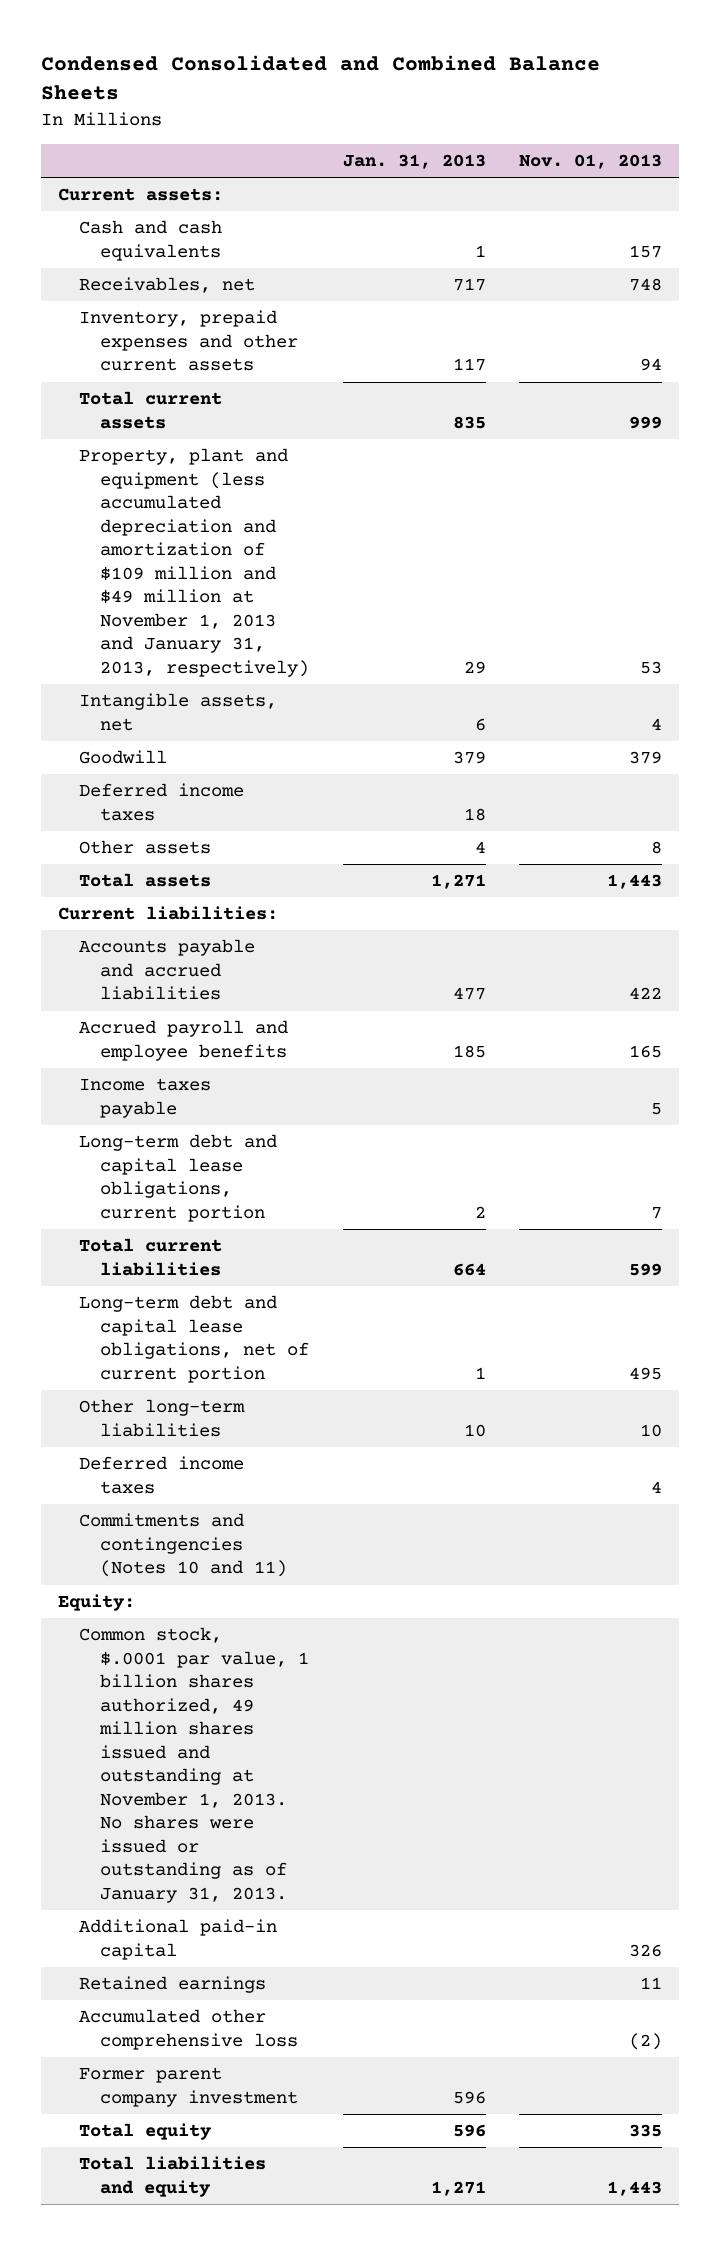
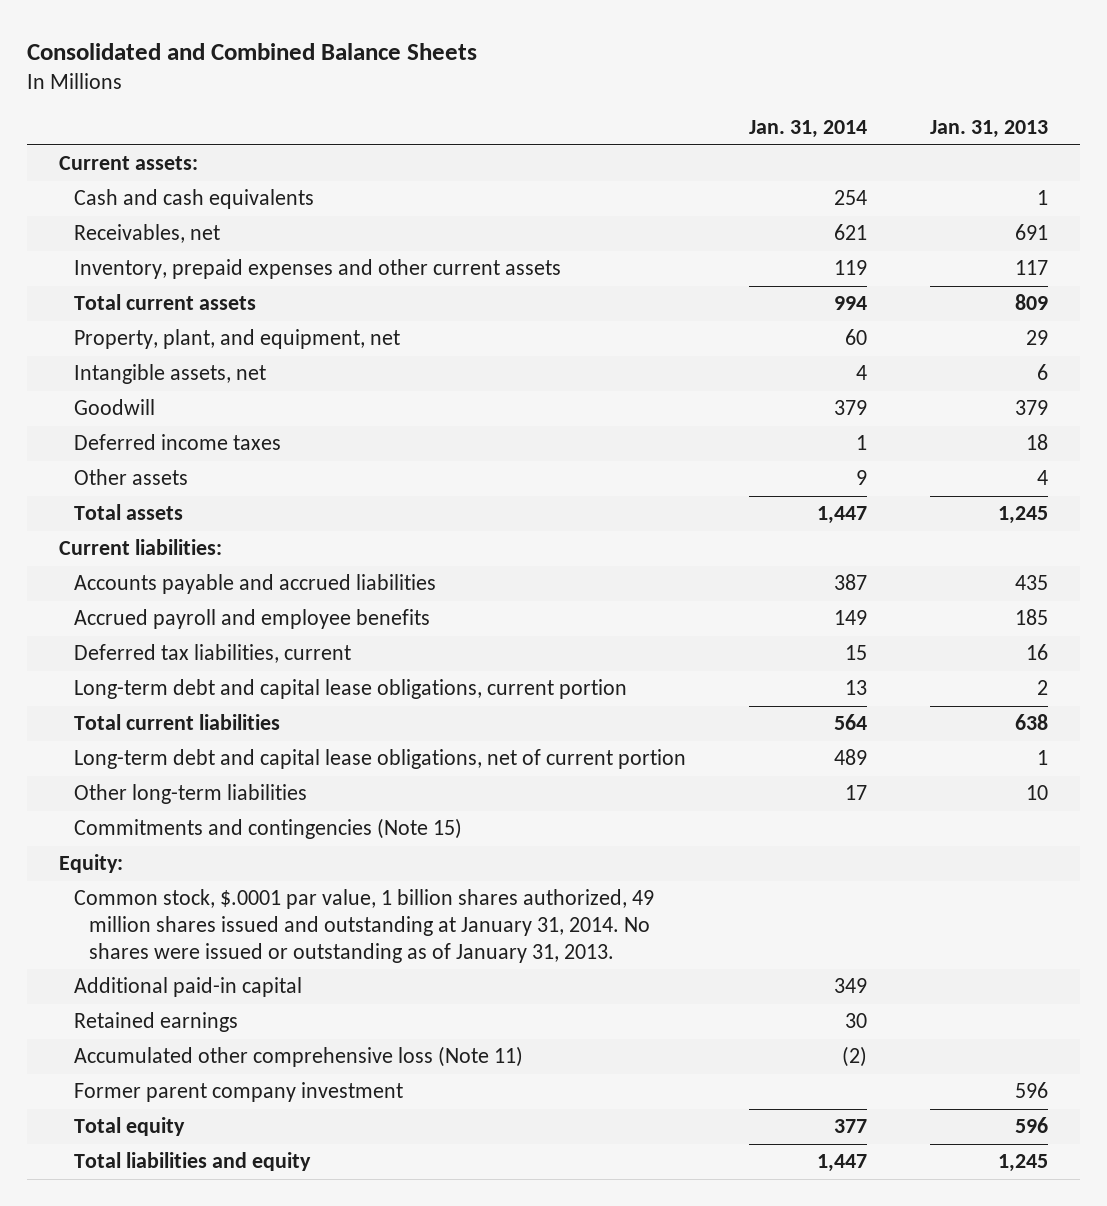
[40,55,600,101] Condensed Consolidated and Combined Balance Sheets -> [26,43,477,61] Consolidated and Combined Balance Sheets
[519,153,663,169] Nov. 01, 2013 -> none
none -> [748,120,867,139] Jan. 31, 2014
[452,278,486,292] 717 -> [1015,224,1049,241] 691
[452,415,486,429] 835 -> [1015,294,1049,311] 809
[78,448,310,677] Property, plant and equipment (less accumulated depreciation and amortization of $109 million and $49 million at November 1, 2013 and January 31, 2013, respectively) -> [73,329,400,350] Property, plant, and equipment, net
[430,874,486,890] 1,271 -> [998,506,1049,525] 1,245
[452,987,486,1001] 477 -> [1015,575,1049,591] 435
[78,1078,211,1118] Income taxes payable -> none
none -> [73,644,351,664] Deferred tax liabilities, current
[452,1262,486,1276] 664 -> [1015,714,1049,731] 638
[78,1456,244,1494] Deferred income taxes -> none
[78,1513,288,1578] Commitments and contingencies (Notes 10 and 11) -> [73,818,462,840] Commitments and contingencies (Note 15)
[78,1627,310,1903] Common stock, $.0001 par value, 1 billion shares authorized, 49 million shares issued and outstanding at November 1, 2013. No shares were issued or outstanding as of January 31, 2013. -> [73,889,654,963] Common stock, $.0001 par value, 1 billion shares authorized, 49 million shares issued and outstanding at January 31, 2014. No shares were issued or outstanding as of January 31, 2013.
[78,2009,299,2050] Accumulated other comprehensive loss -> [73,1046,523,1068] Accumulated other comprehensive loss (Note 11)
[430,2180,486,2196] 1,271 -> [998,1154,1049,1173] 1,245

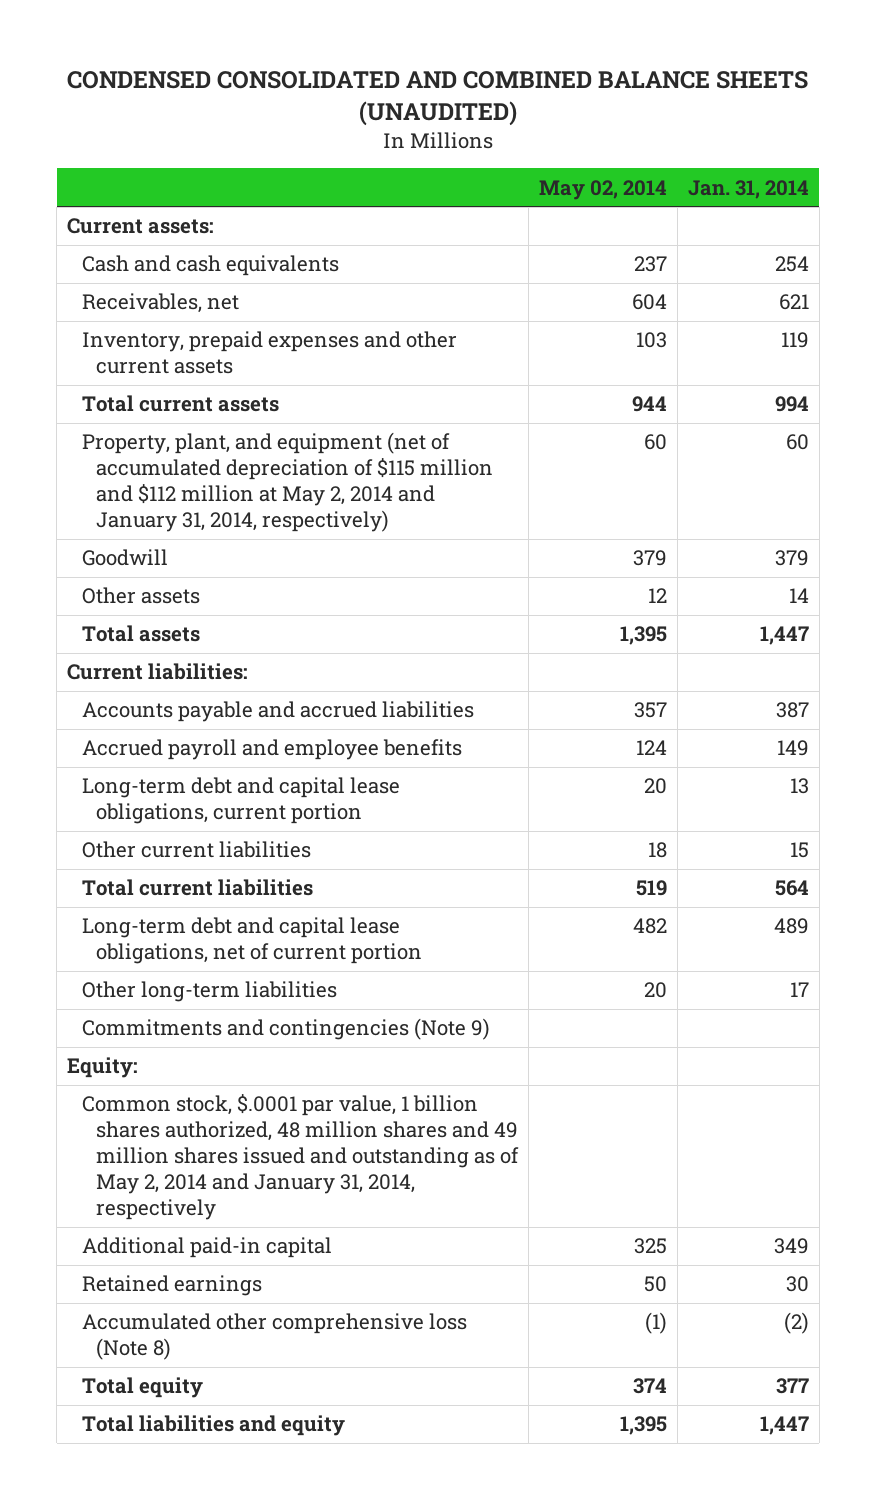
[26,43,477,61] Consolidated and Combined Balance Sheets -> [66,71,808,127] CONDENSED CONSOLIDATED AND COMBINED BALANCE SHEETS (UNAUDITED)
[930,120,1049,139] Jan. 31, 2013 -> none
none -> [539,179,668,200] May 02, 2014
[73,364,266,385] Intangible assets, net -> none
[73,329,400,350] Property, plant, and equipment, net -> [81,432,494,533] Property, plant, and equipment (net of accumulated depreciation of $115 million and $112 million at May 2, 2014 and January 31, 2014, respectively)
[73,434,281,451] Deferred income taxes -> none
[855,470,867,486] 9 -> [788,588,809,604] 14
[73,644,351,664] Deferred tax liabilities, current -> none
none -> [81,841,311,859] Other current liabilities
[73,818,462,840] Commitments and contingencies (Note 15) -> [81,1018,490,1041] Commitments and contingencies (Note 9)
[73,889,654,963] Common stock, $.0001 par value, 1 billion shares authorized, 49 million shares issued and outstanding at January 31, 2014. No shares were issued or outstanding as of January 31, 2013. -> [81,1094,520,1221] Common stock, $.0001 par value, 1 billion shares authorized, 48 million shares and 49 million shares issued and outstanding as of May 2, 2014 and January 31, 2014, respectively
[73,1082,403,1103] Former parent company investment -> none
[73,1046,523,1068] Accumulated other comprehensive loss (Note 11) -> [81,1313,467,1361] Accumulated other comprehensive loss (Note 8)

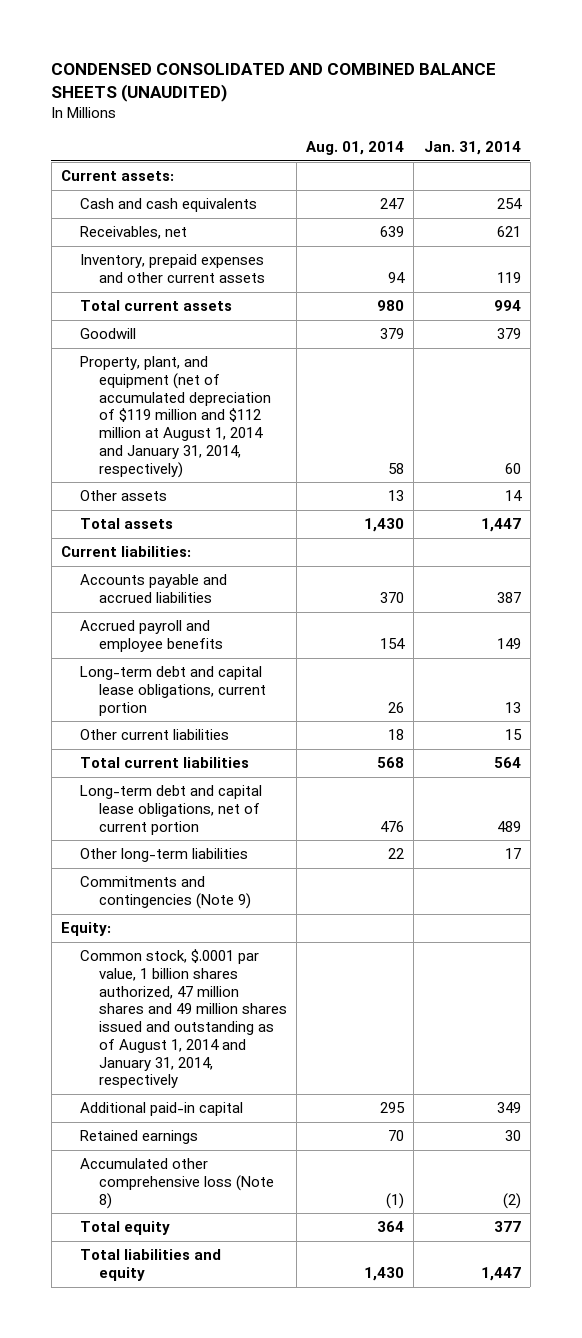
[539,179,668,200] May 02, 2014 -> none
none -> [306,141,405,156] Aug. 01, 2014
[81,432,494,533] Property, plant, and equipment (net of accumulated depreciation of $115 million and $112 million at May 2, 2014 and January 31, 2014, respectively) -> none
none -> [80,356,272,478] Property, plant, and equipment (net of accumulated depreciation of $119 million and $112 million at August 1, 2014 and January 31, 2014, respectively)
[81,1094,520,1221] Common stock, $.0001 par value, 1 billion shares authorized, 48 million shares and 49 million shares issued and outstanding as of May 2, 2014 and January 31, 2014, respectively -> [80,949,288,1089] Common stock, $.0001 par value, 1 billion shares authorized, 47 million shares and 49 million shares issued and outstanding as of August 1, 2014 and January 31, 2014, respectively

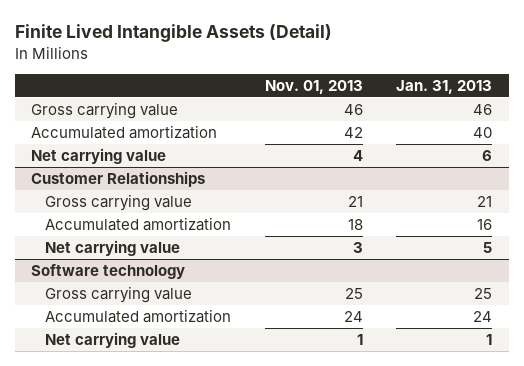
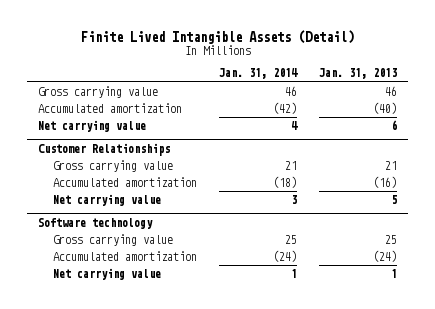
[264,79,363,94] Nov. 01, 2013 -> none
none -> [218,68,298,80] Jan. 31, 2014
[473,127,493,139] 40 -> [372,101,397,114] (40)
[477,219,493,231] 16 -> [372,175,397,188] (16)
[473,311,493,323] 24 -> [372,249,397,262] (24)

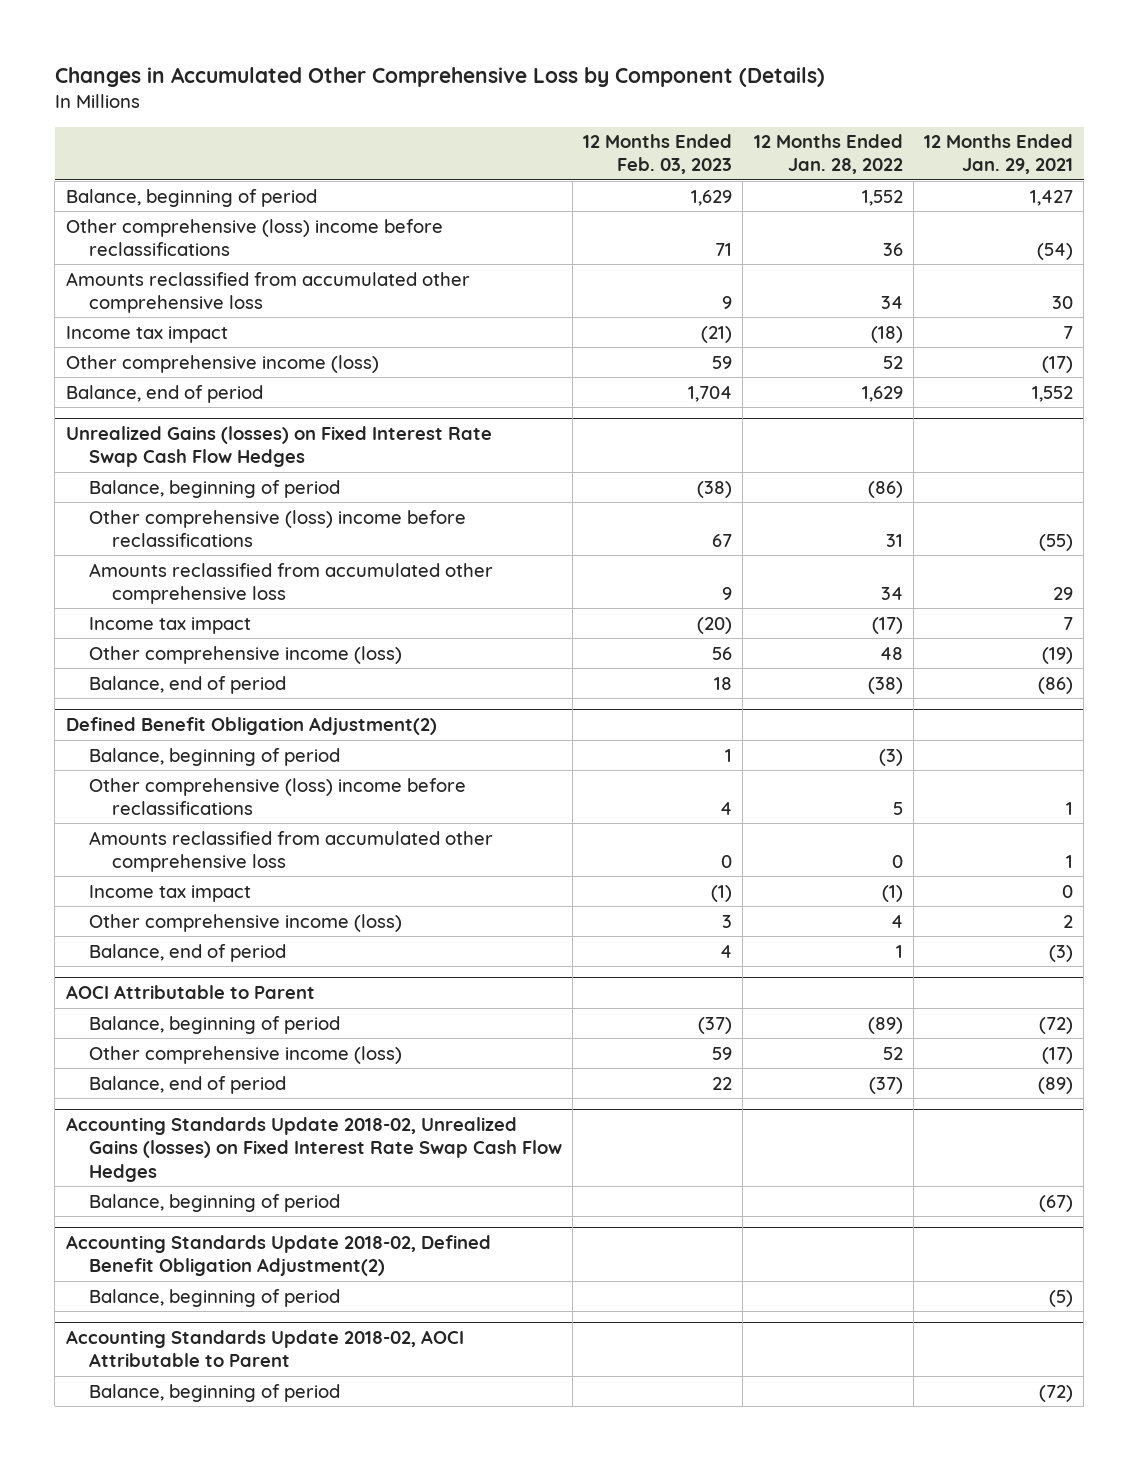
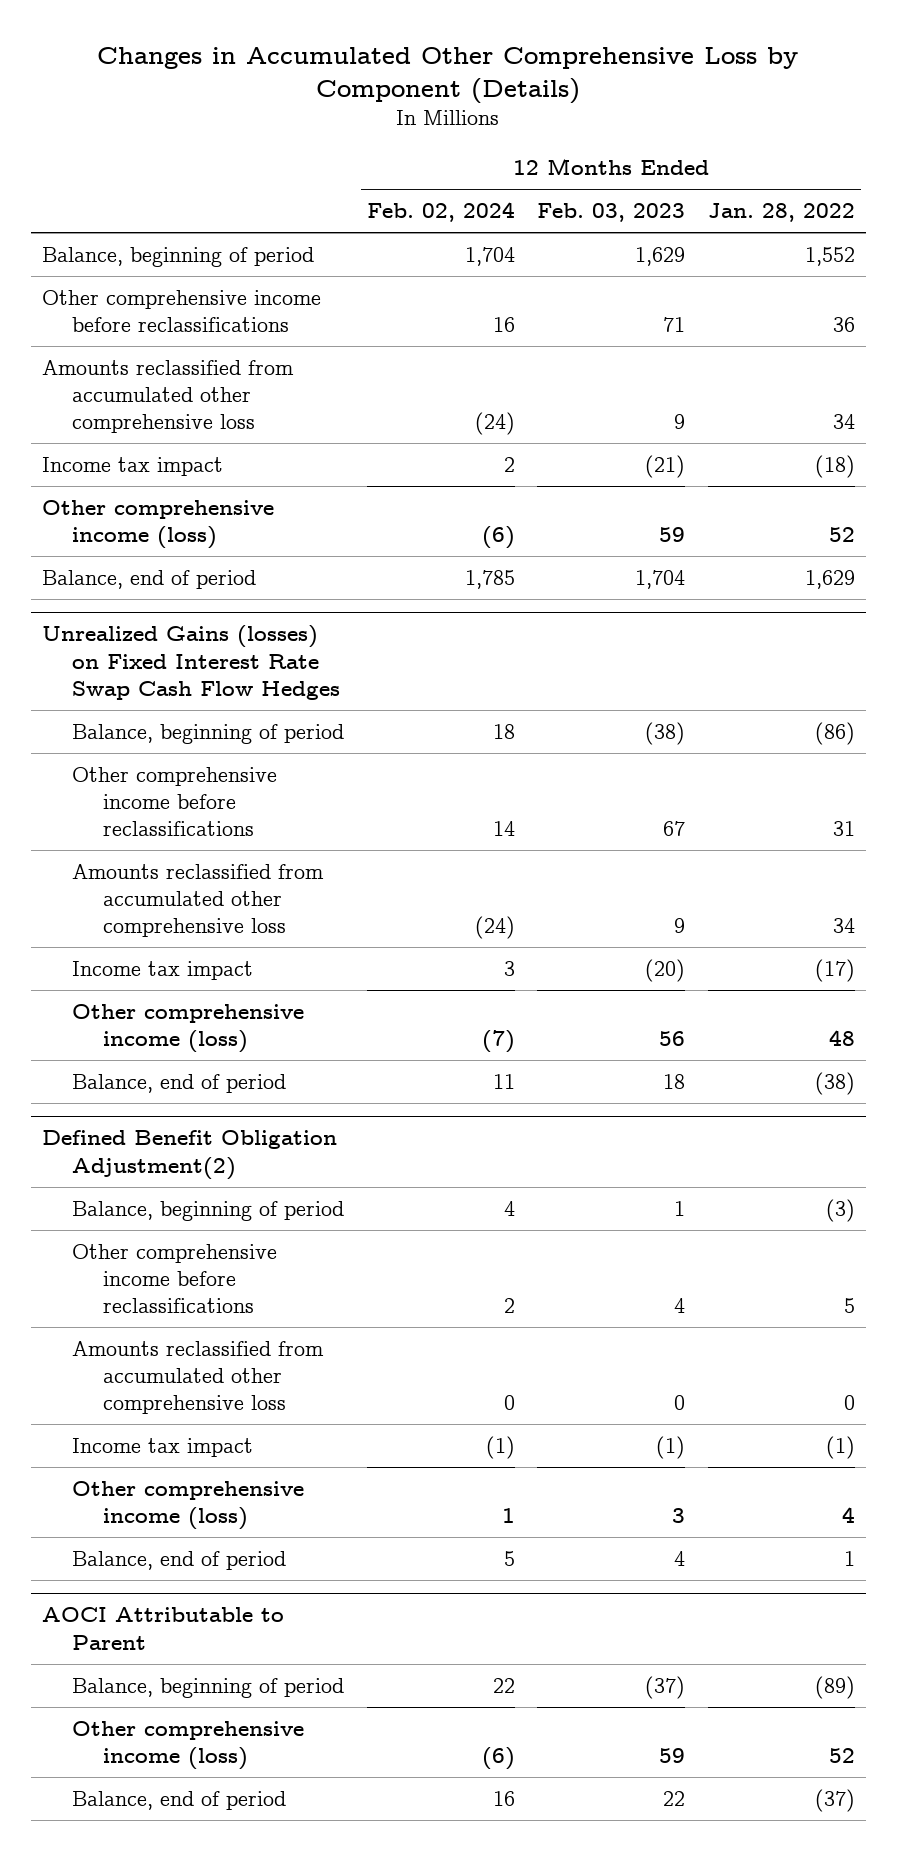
[924,134,1074,175] 12 Months Ended Jan. 29, 2021 -> none
none -> [366,202,515,223] Feb. 02, 2024
[65,218,443,256] Other comprehensive (loss) income before reclassifications -> [41,289,321,332] Other comprehensive income before reclassifications
[88,509,466,547] Other comprehensive (loss) income before reclassifications -> [72,766,278,837] Other comprehensive income before reclassifications
[88,777,466,815] Other comprehensive (loss) income before reclassifications -> [72,1243,278,1314] Other comprehensive income before reclassifications
[65,1117,562,1182] Accounting Standards Update 2018-02, Unrealized Gains (losses) on Fixed Interest Rate Swap Cash Flow Hedges -> none
[88,1193,340,1212] Balance, beginning of period -> none
[65,1235,491,1277] Accounting Standards Update 2018-02, Defined Benefit Obligation Adjustment(2) -> none
[88,1288,340,1307] Balance, beginning of period -> none
[65,1330,464,1368] Accounting Standards Update 2018-02, AOCI Attributable to Parent -> none
[88,1383,340,1402] Balance, beginning of period -> none

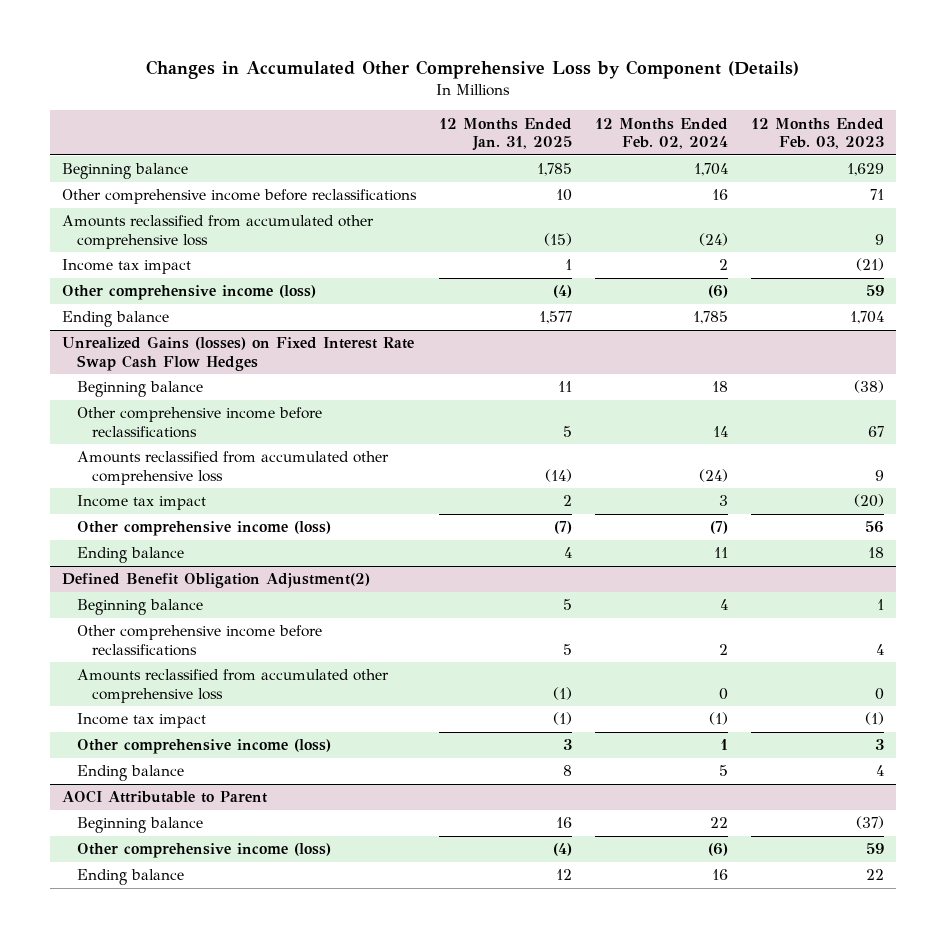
[707,203,855,223] Jan. 28, 2022 -> none
none -> [438,117,572,152] 12 Months Ended Jan. 31, 2025
[41,246,314,267] Balance, beginning of period -> [61,163,188,180] Beginning balance
[41,569,256,589] Balance, end of period -> [61,311,169,328] Ending balance
[72,723,345,744] Balance, beginning of period -> [76,381,203,398] Beginning balance
[72,1073,287,1093] Balance, end of period -> [76,547,184,564] Ending balance
[72,1200,345,1221] Balance, beginning of period -> [76,599,203,616] Beginning balance
[72,1550,287,1570] Balance, end of period -> [76,765,184,782] Ending balance
[72,1677,345,1698] Balance, beginning of period -> [76,817,203,834] Beginning balance
[72,1790,287,1810] Balance, end of period -> [76,869,184,886] Ending balance

